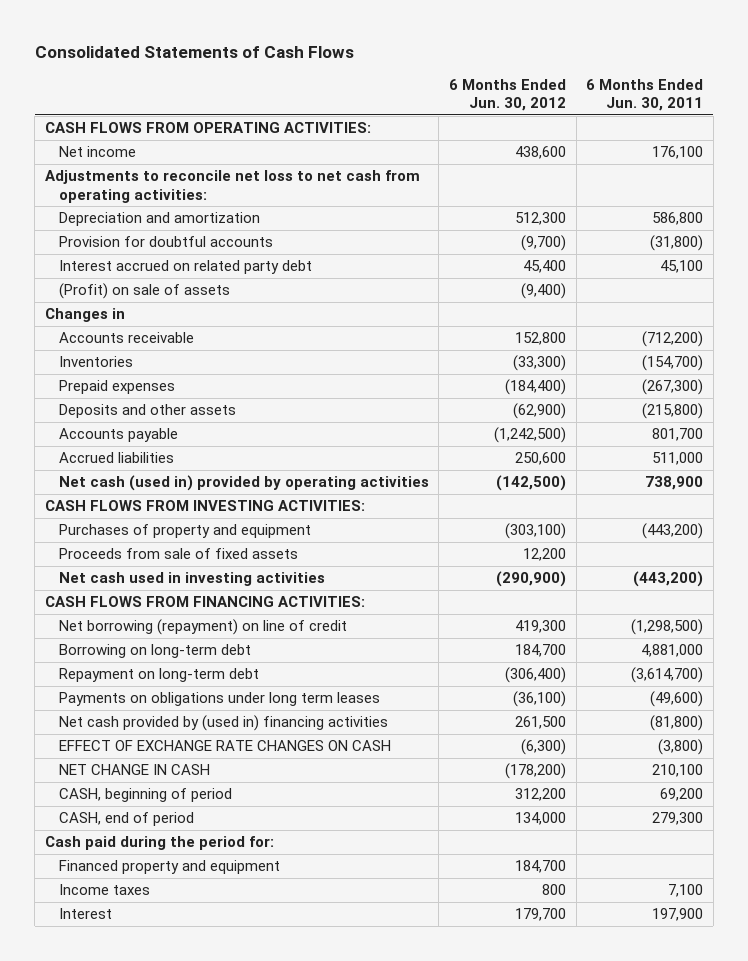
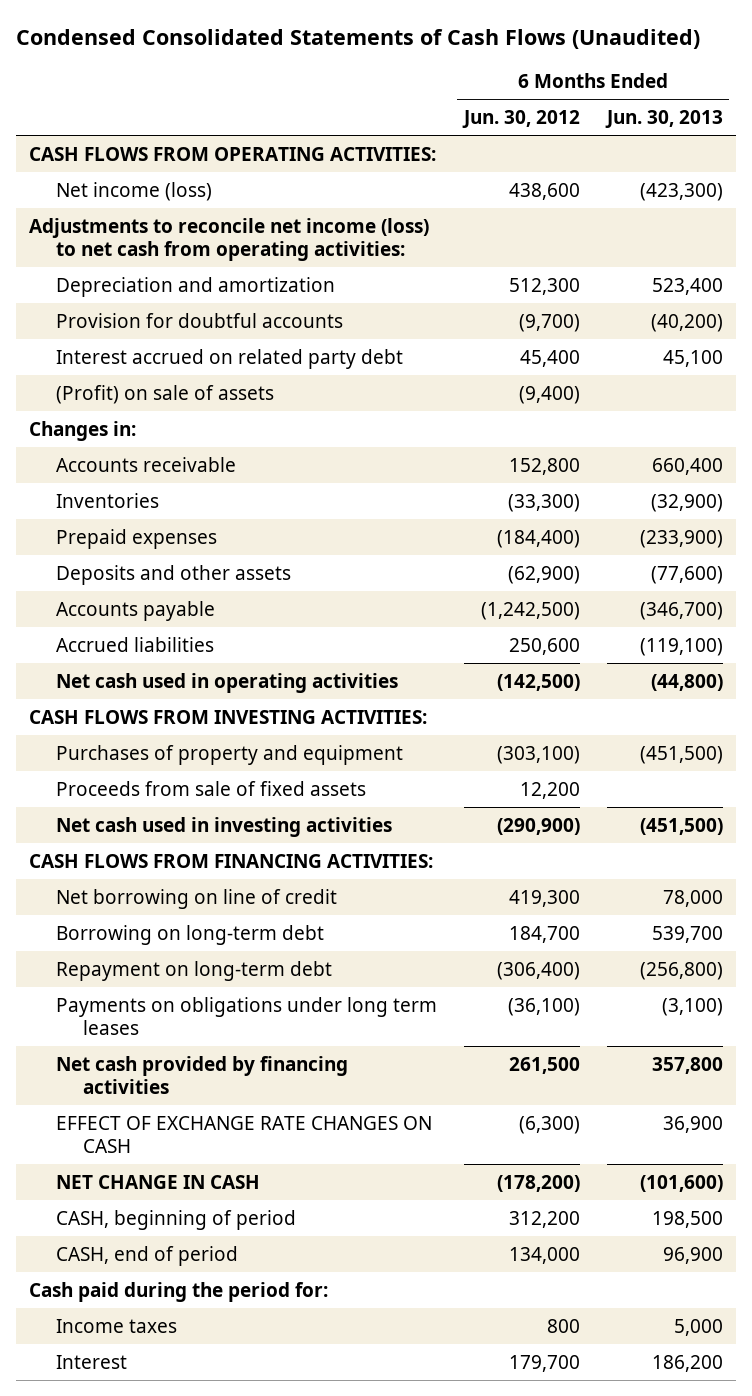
[34,45,354,58] Consolidated Statements of Cash Flows -> [15,28,700,49] Condensed Consolidated Statements of Cash Flows (Unaudited)
[586,78,704,112] 6 Months Ended Jun. 30, 2011 -> none
none -> [604,110,723,129] Jun. 30, 2013
[58,146,136,158] Net income -> [55,181,212,201] Net income (loss)
[44,170,420,203] Adjustments to reconcile net loss to net cash from operating activities: -> [29,217,430,261] Adjustments to reconcile net income (loss) to net cash from operating activities:
[44,308,125,323] Changes in -> [29,420,137,441] Changes in:
[58,475,429,492] Net cash (used in) provided by operating activities -> [55,672,398,693] Net cash used in operating activities
[58,619,347,636] Net borrowing (repayment) on line of credit -> [55,888,337,909] Net borrowing on line of credit
[58,715,388,732] Net cash provided by (used in) financing activities -> [55,1055,348,1094] Net cash provided by financing activities
[58,860,280,875] Financed property and equipment -> none

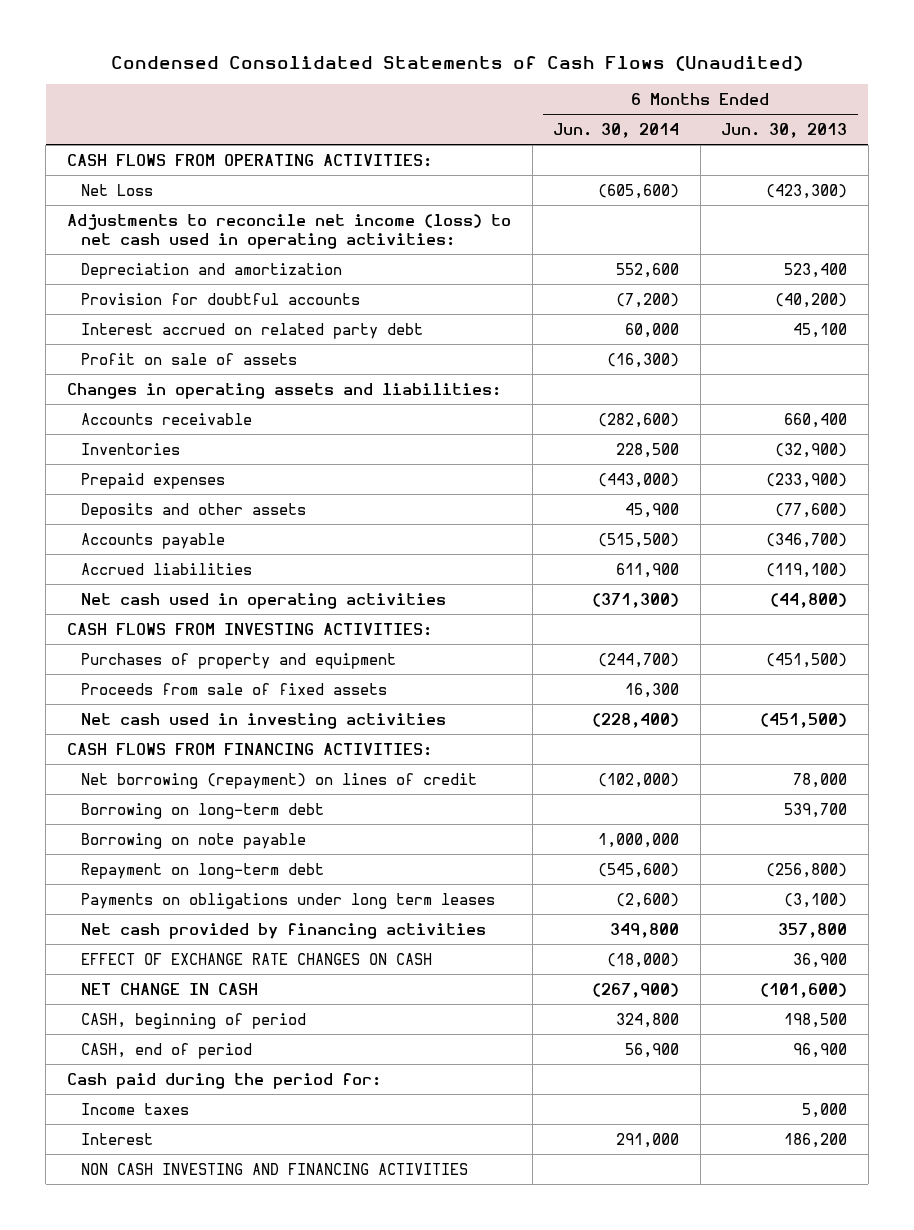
[461,110,580,129] Jun. 30, 2012 -> none
none -> [553,123,680,139] Jun. 30, 2014
[55,181,212,201] Net income (loss) -> [81,183,154,196] Net Loss
[29,217,430,261] Adjustments to reconcile net income (loss) to net cash from operating activities: -> [67,213,512,249] Adjustments to reconcile net income (loss) to net cash used in operating activities:
[55,384,274,404] (Profit) on sale of assets -> [81,352,298,365] Profit on sale of assets
[29,420,137,441] Changes in: -> [67,382,502,399] Changes in operating assets and liabilities:
[55,888,337,909] Net borrowing on line of credit -> [81,772,478,789] Net borrowing (repayment) on lines of credit
none -> [81,832,307,849] Borrowing on note payable
none -> [81,1162,469,1175] NON CASH INVESTING AND FINANCING ACTIVITIES

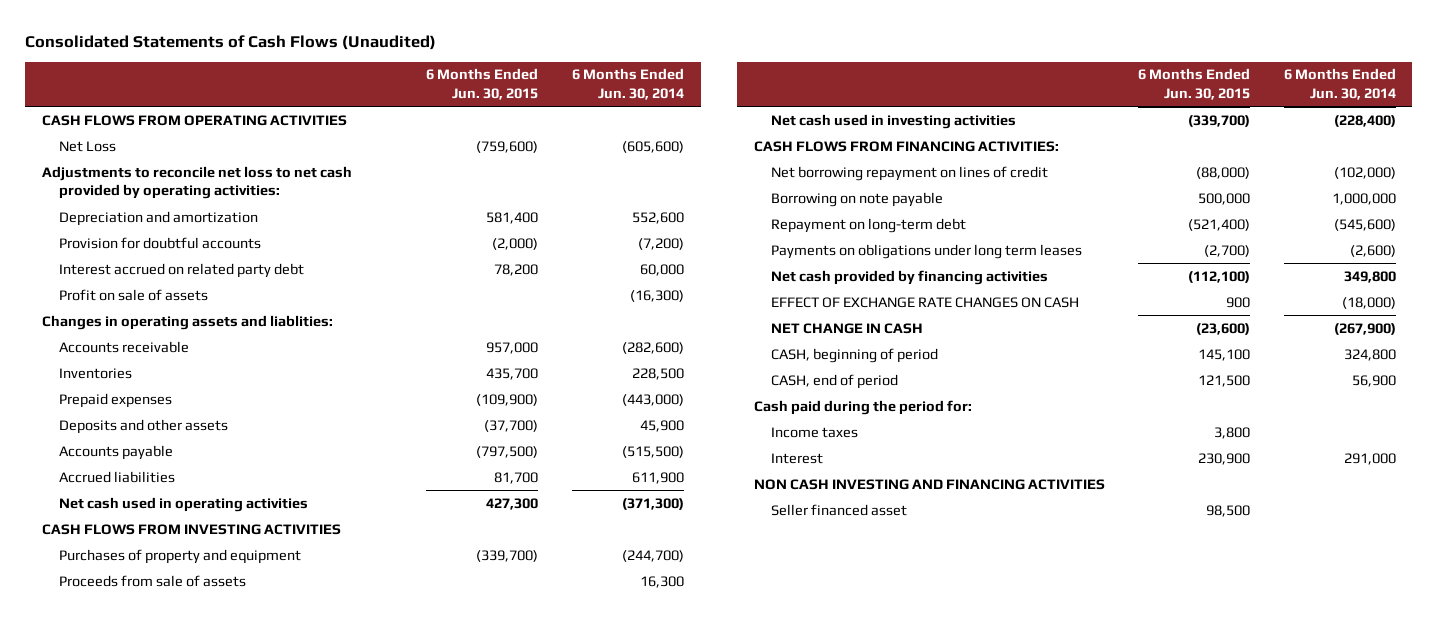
[111,56,804,72] Condensed Consolidated Statements of Cash Flows (Unaudited) -> [25,35,437,51] Consolidated Statements of Cash Flows (Unaudited)
[721,123,848,139] Jun. 30, 2013 -> none
none -> [426,68,539,101] 6 Months Ended Jun. 30, 2015
[67,153,433,167] CASH FLOWS FROM OPERATING ACTIVITIES: -> [41,114,347,126] CASH FLOWS FROM OPERATING ACTIVITIES
[67,213,512,249] Adjustments to reconcile net income (loss) to net cash used in operating activities: -> [41,165,352,200] Adjustments to reconcile net loss to net cash provided by operating activities:
[67,382,502,399] Changes in operating assets and liabilities: -> [41,314,333,330] Changes in operating assets and liablities:
[67,622,433,636] CASH FLOWS FROM INVESTING ACTIVITIES: -> [41,523,341,535] CASH FLOWS FROM INVESTING ACTIVITIES
[81,682,388,695] Proceeds from sale of fixed assets -> [59,574,247,587] Proceeds from sale of assets
[81,802,325,819] Borrowing on long-term debt -> none
[81,772,478,789] Net borrowing (repayment) on lines of credit -> [770,165,1048,181] Net borrowing repayment on lines of credit
none -> [770,503,907,516] Seller financed asset

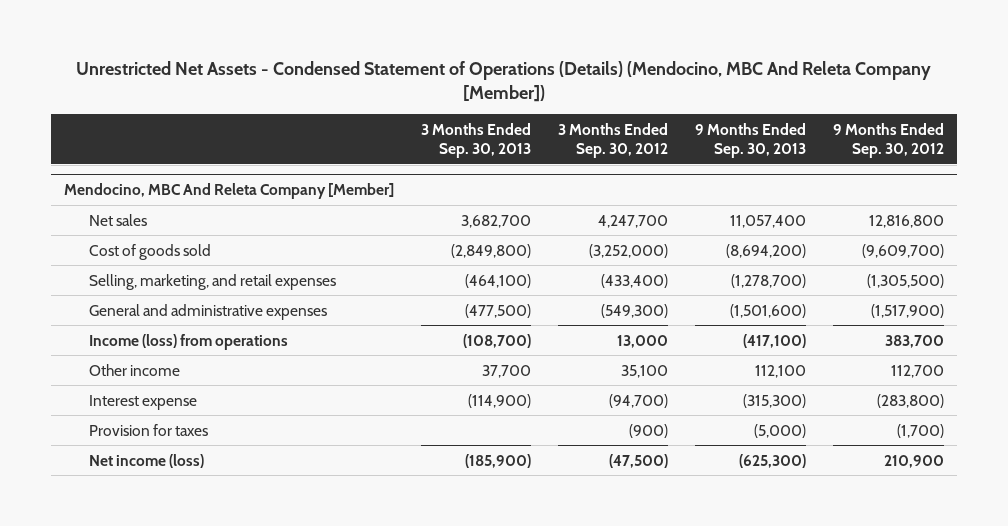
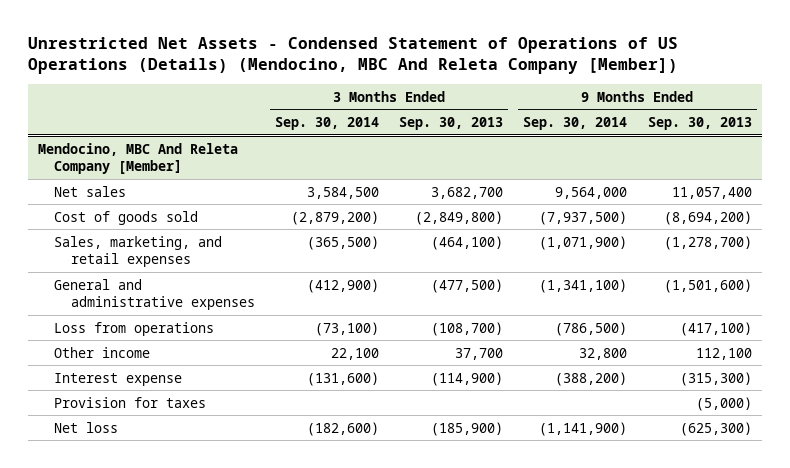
[76,60,932,102] Unrestricted Net Assets - Condensed Statement of Operations (Details) (Mendocino, MBC And Releta Company [Member]) -> [27,37,678,75] Unrestricted Net Assets - Condensed Statement of Operations of US Operations (Details) (Mendocino, MBC And Releta Company [Member])
[558,122,669,158] 3 Months Ended Sep. 30, 2012 -> none
[832,122,944,158] 9 Months Ended Sep. 30, 2012 -> none
none -> [274,117,379,131] Sep. 30, 2014
none -> [523,117,628,131] Sep. 30, 2014
[88,273,336,290] Selling, marketing, and retail expenses -> [54,235,223,267] Sales, marketing, and retail expenses
[88,333,288,350] Income (loss) from operations -> [54,321,215,336] Loss from operations
[88,453,204,468] Net income (loss) -> [54,421,119,433] Net loss

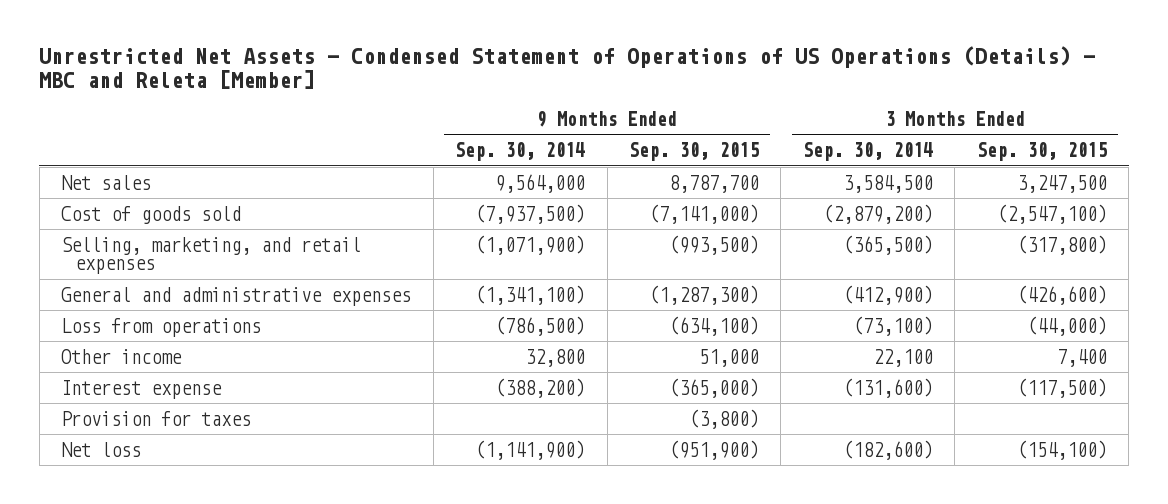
[27,37,678,75] Unrestricted Net Assets - Condensed Statement of Operations of US Operations (Details) (Mendocino, MBC And Releta Company [Member]) -> [39,45,1096,90] Unrestricted Net Assets - Condensed Statement of Operations of US Operations (Details) - MBC and Releta [Member]
[399,117,504,131] Sep. 30, 2013 -> none
[647,117,752,131] Sep. 30, 2013 -> none
none -> [629,142,760,162] Sep. 30, 2015
none -> [976,142,1107,162] Sep. 30, 2015
[37,142,238,174] Mendocino, MBC And Releta Company [Member] -> none
[54,235,223,267] Sales, marketing, and retail expenses -> [61,236,362,275] Selling, marketing, and retail expenses

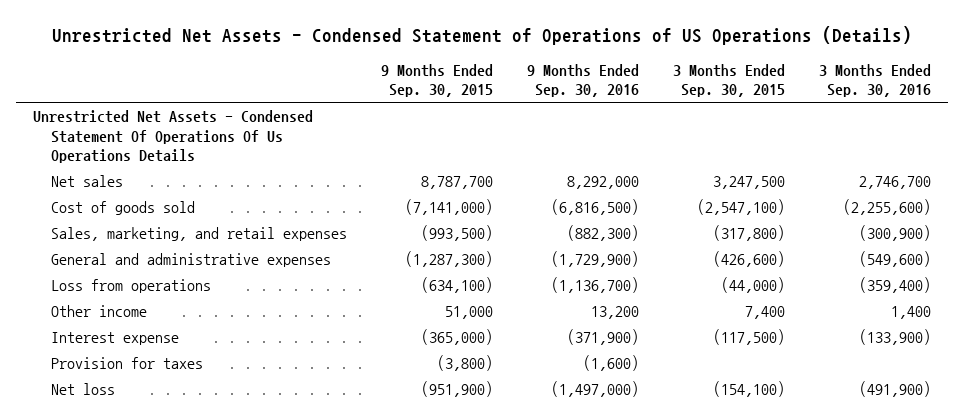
[39,45,1096,90] Unrestricted Net Assets - Condensed Statement of Operations of US Operations (Details) - MBC and Releta [Member] -> [52,25,913,45] Unrestricted Net Assets - Condensed Statement of Operations of US Operations (Details)
[455,142,586,162] Sep. 30, 2014 -> none
[802,142,933,162] Sep. 30, 2014 -> none
none -> [526,63,639,98] 9 Months Ended Sep. 30, 2016
none -> [818,63,931,98] 3 Months Ended Sep. 30, 2016
none -> [33,110,314,164] Unrestricted Net Assets - Condensed Statement Of Operations Of Us Operations Details
[61,236,362,275] Selling, marketing, and retail expenses -> [50,227,347,242] Sales, marketing, and retail expenses

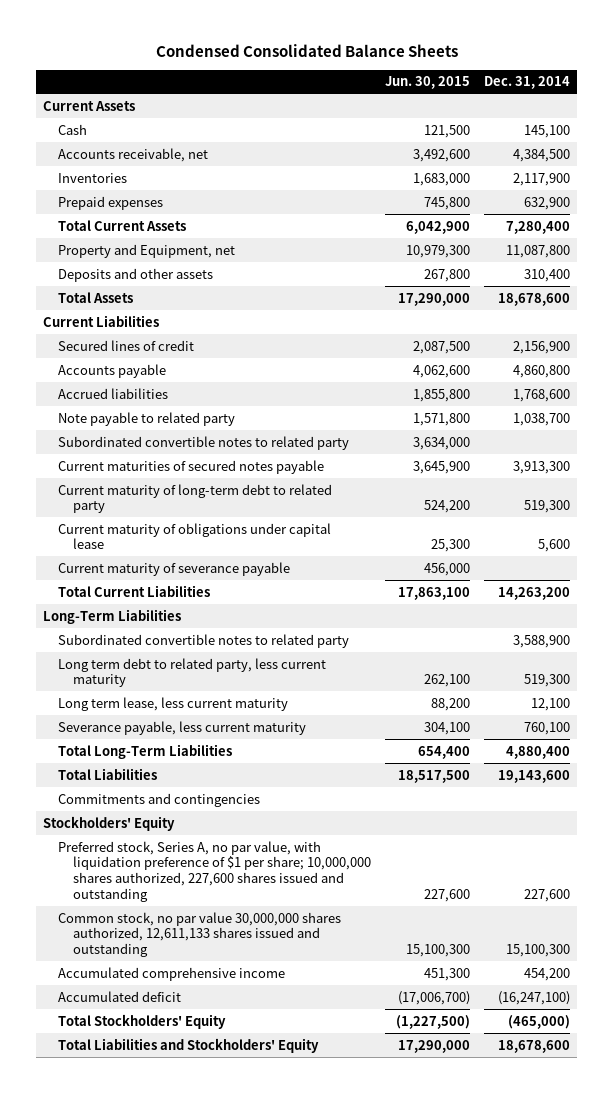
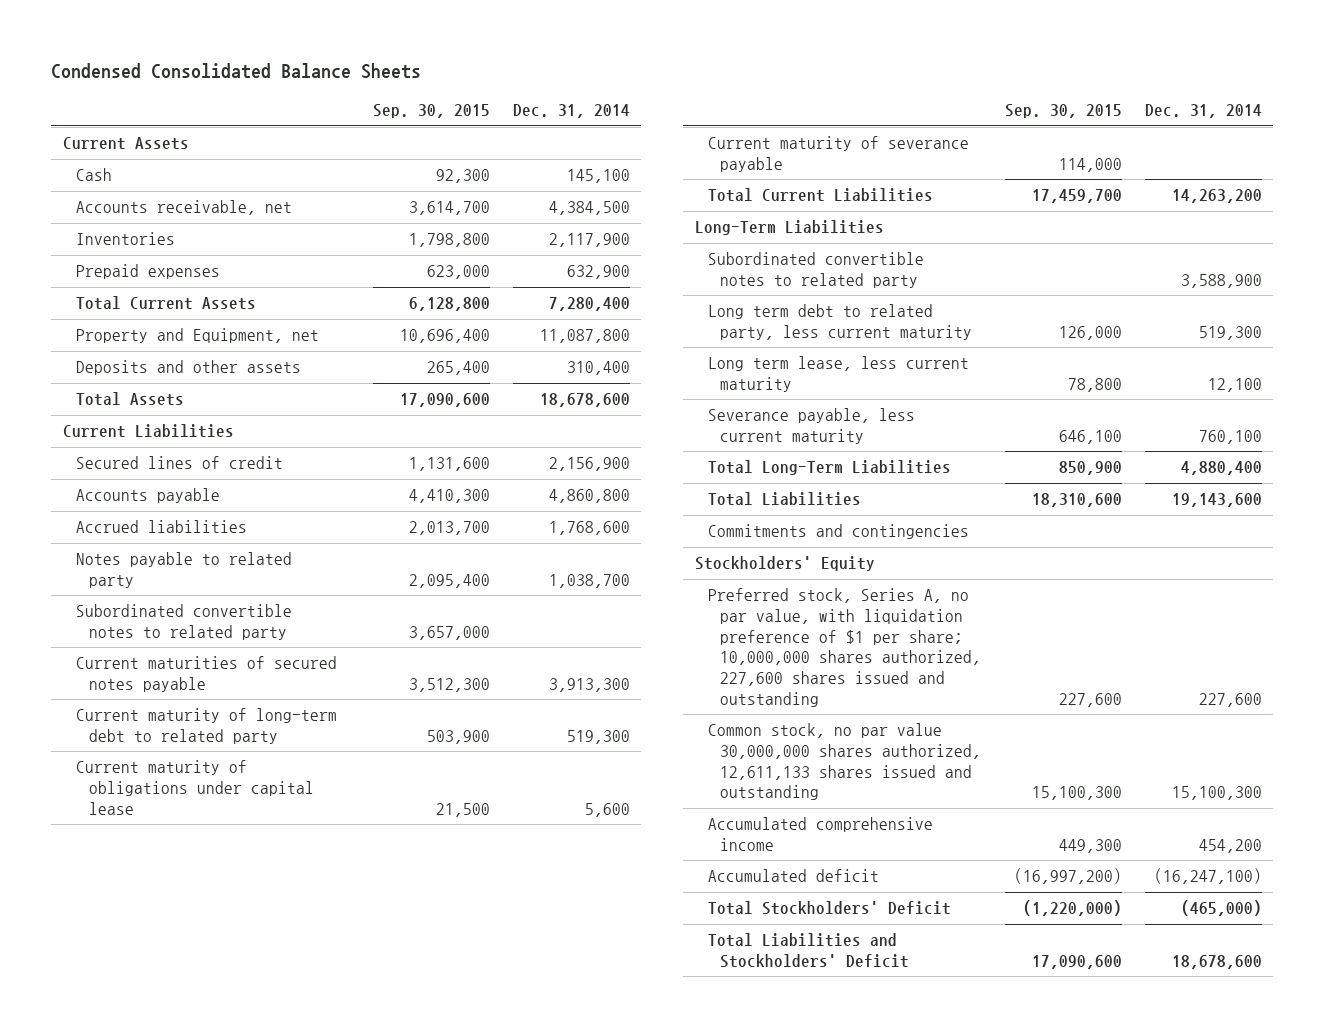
[385,76,471,90] Jun. 30, 2015 -> none
none -> [372,104,490,119] Sep. 30, 2015
[58,411,236,426] Note payable to related party -> [75,552,292,588] Notes payable to related party
[58,1013,227,1029] Total Stockholders' Equity -> [707,901,951,916] Total Stockholders' Deficit
[58,1037,320,1053] Total Liabilities and Stockholders' Equity -> [707,933,910,968] Total Liabilities and Stockholders' Deficit

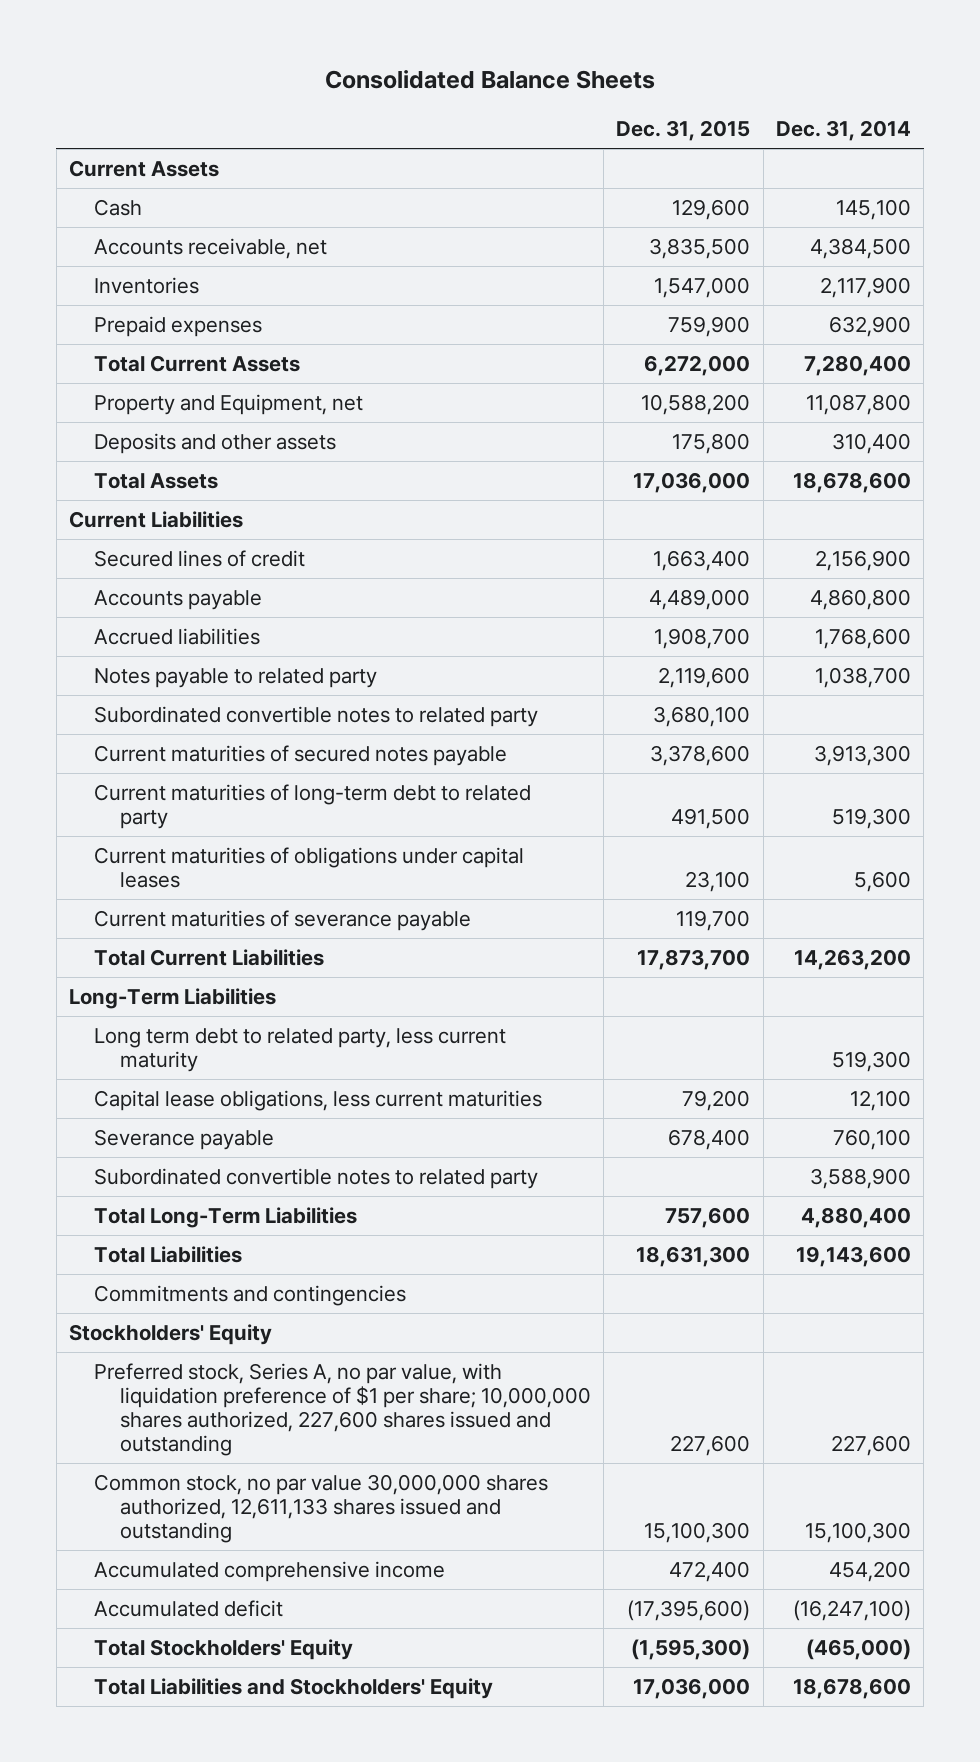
[51,63,422,80] Condensed Consolidated Balance Sheets -> [324,70,655,90] Consolidated Balance Sheets
[372,104,490,119] Sep. 30, 2015 -> none
none -> [616,120,751,142] Dec. 31, 2015
[75,708,337,744] Current maturity of long-term debt to related party -> [94,783,532,829] Current maturities of long-term debt to related party
[75,760,314,815] Current maturity of obligations under capital lease -> [94,846,525,888] Current maturities of obligations under capital leases
[707,136,969,172] Current maturity of severance payable -> [94,909,472,931] Current maturities of severance payable
[707,356,969,392] Long term lease, less current maturity -> [94,1089,543,1111] Capital lease obligations, less current maturities
[707,408,915,444] Severance payable, less current maturity -> [94,1128,275,1150] Severance payable
[707,252,924,288] Subordinated convertible notes to related party -> [94,1167,539,1189] Subordinated convertible notes to related party
[707,901,951,916] Total Stockholders' Deficit -> [94,1638,354,1660] Total Stockholders' Equity
[707,933,910,968] Total Liabilities and Stockholders' Deficit -> [94,1677,494,1699] Total Liabilities and Stockholders' Equity

